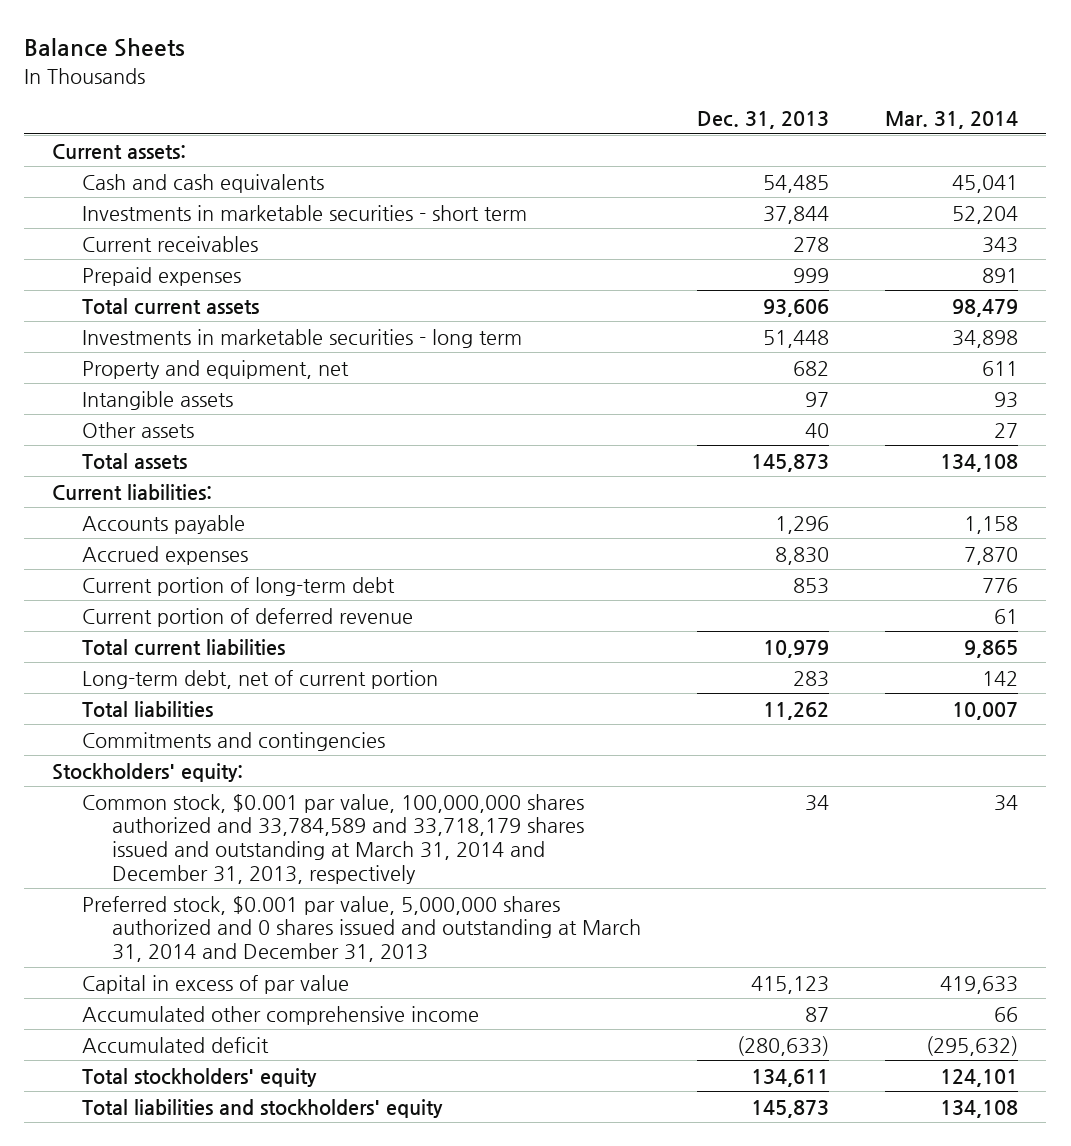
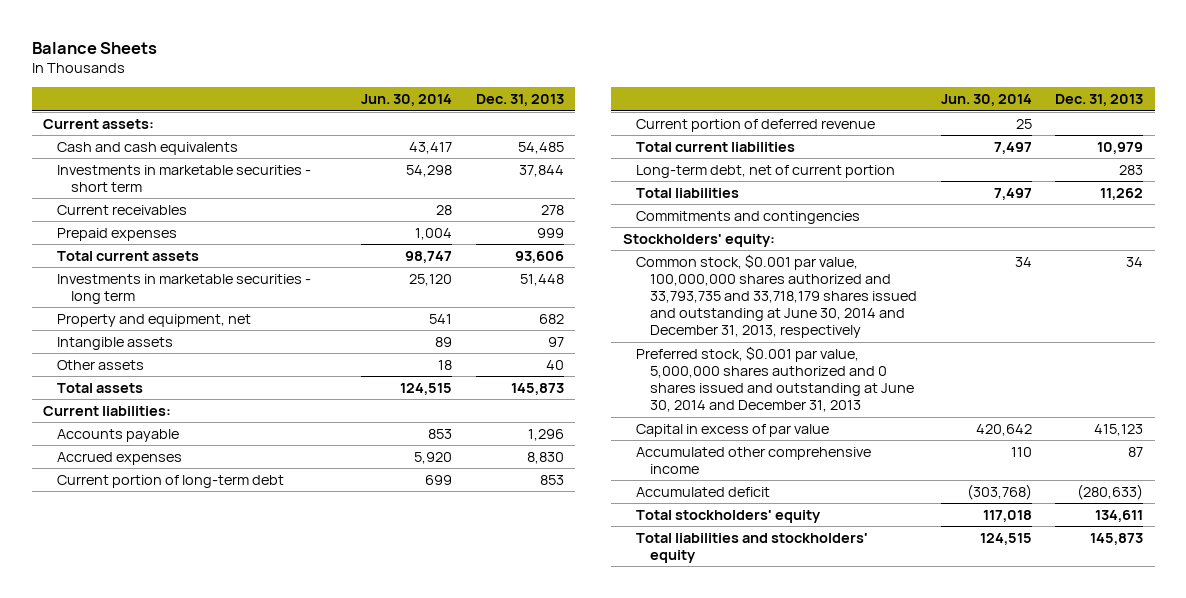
[885,111,1019,130] Mar. 31, 2014 -> none
none -> [361,94,453,107] Jun. 30, 2014
[82,793,585,884] Common stock, $0.001 par value, 100,000,000 shares authorized and 33,784,589 and 33,718,179 shares issued and outstanding at March 31, 2014 and December 31, 2013, respectively -> [636,253,918,339] Common stock, $0.001 par value, 100,000,000 shares authorized and 33,793,735 and 33,718,179 shares issued and outstanding at June 30, 2014 and December 31, 2013, respectively
[82,895,641,963] Preferred stock, $0.001 par value, 5,000,000 shares authorized and 0 shares issued and outstanding at March 31, 2014 and December 31, 2013 -> [636,345,915,413] Preferred stock, $0.001 par value, 5,000,000 shares authorized and 0 shares issued and outstanding at June 30, 2014 and December 31, 2013

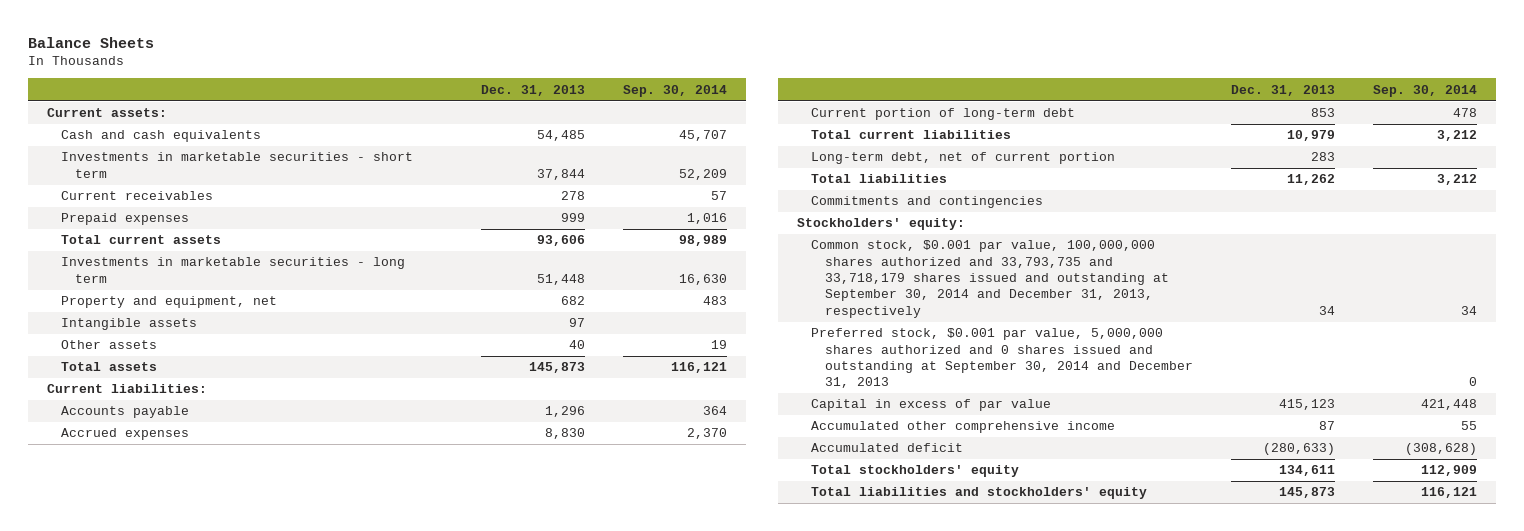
[361,94,453,107] Jun. 30, 2014 -> none
none -> [622,84,727,97] Sep. 30, 2014
[636,118,876,132] Current portion of deferred revenue -> none
[636,253,918,339] Common stock, $0.001 par value, 100,000,000 shares authorized and 33,793,735 and 33,718,179 shares issued and outstanding at June 30, 2014 and December 31, 2013, respectively -> [811,240,1170,318] Common stock, $0.001 par value, 100,000,000 shares authorized and 33,793,735 and 33,718,179 shares issued and outstanding at September 30, 2014 and December 31, 2013, respectively
[636,345,915,413] Preferred stock, $0.001 par value, 5,000,000 shares authorized and 0 shares issued and outstanding at June 30, 2014 and December 31, 2013 -> [811,328,1194,389] Preferred stock, $0.001 par value, 5,000,000 shares authorized and 0 shares issued and outstanding at September 30, 2014 and December 31, 2013

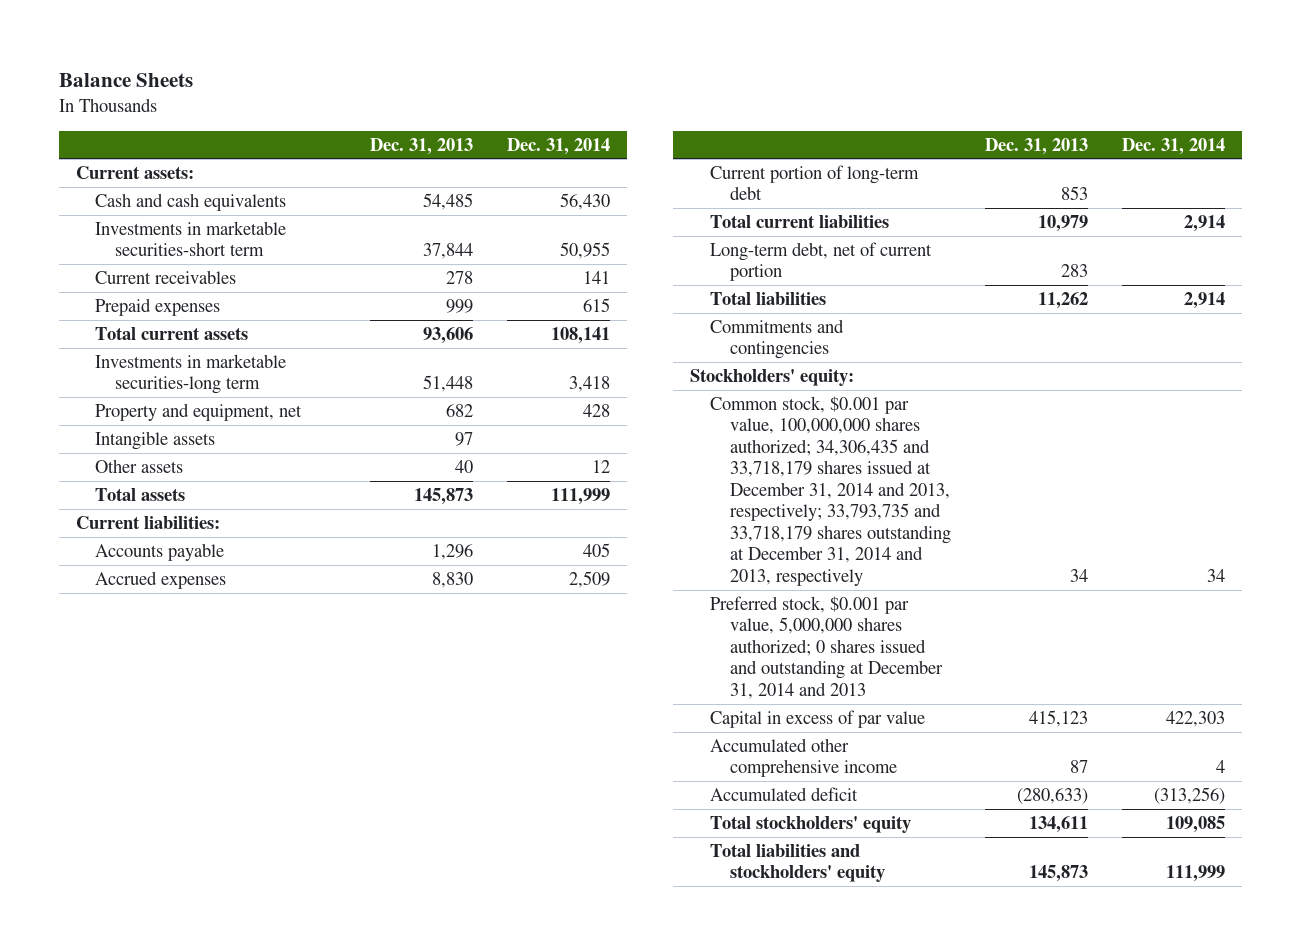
[622,84,727,97] Sep. 30, 2014 -> none
none -> [507,137,611,155] Dec. 31, 2014
[60,152,413,178] Investments in marketable securities - short term -> [95,220,287,257] Investments in marketable securities-short term
[60,257,405,283] Investments in marketable securities - long term -> [95,353,287,395] Investments in marketable securities-long term
[811,240,1170,318] Common stock, $0.001 par value, 100,000,000 shares authorized and 33,793,735 and 33,718,179 shares issued and outstanding at September 30, 2014 and December 31, 2013, respectively -> [709,395,951,586] Common stock, $0.001 par value, 100,000,000 shares authorized; 34,306,435 and 33,718,179 shares issued at December 31, 2014 and 2013, respectively; 33,793,735 and 33,718,179 shares outstanding at December 31, 2014 and 2013, respectively
[811,328,1194,389] Preferred stock, $0.001 par value, 5,000,000 shares authorized and 0 shares issued and outstanding at September 30, 2014 and December 31, 2013 -> [709,595,943,699] Preferred stock, $0.001 par value, 5,000,000 shares authorized; 0 shares issued and outstanding at December 31, 2014 and 2013

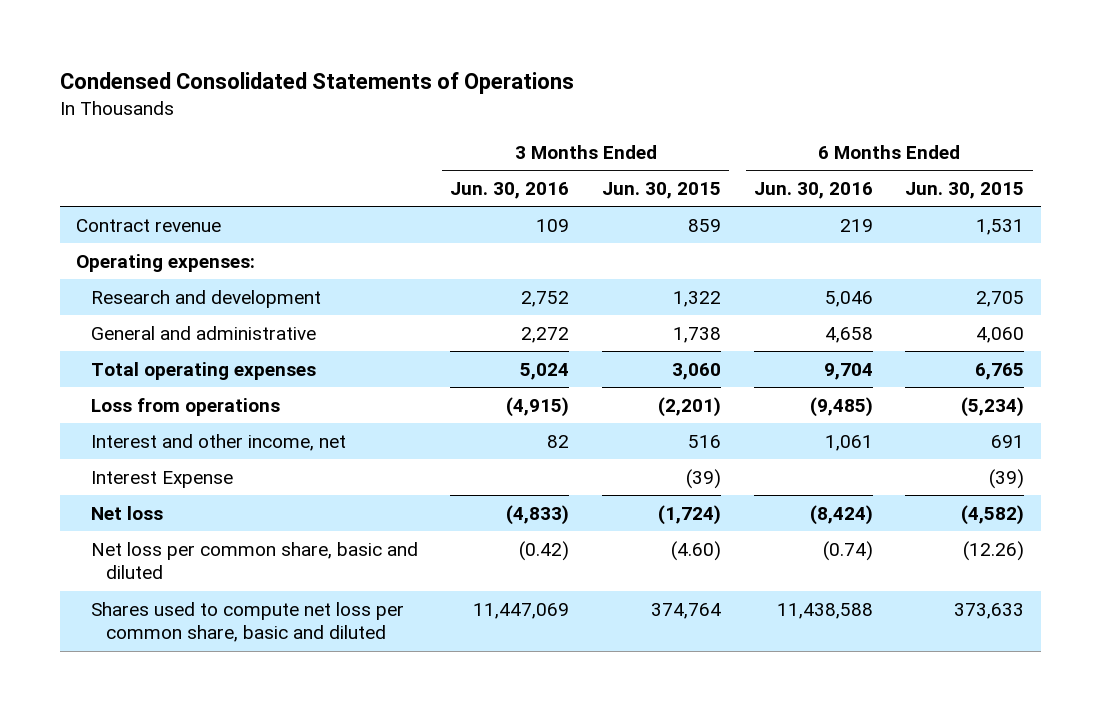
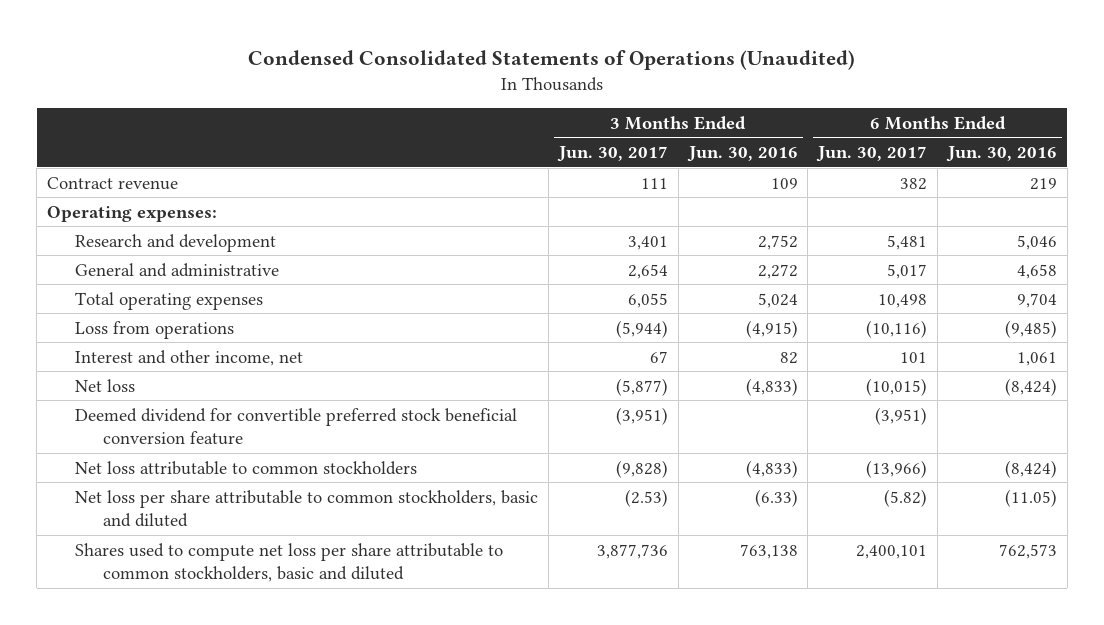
[59,72,574,95] Condensed Consolidated Statements of Operations -> [248,50,856,71] Condensed Consolidated Statements of Operations (Unaudited)
[602,182,722,200] Jun. 30, 2015 -> none
[905,182,1025,200] Jun. 30, 2015 -> none
none -> [556,146,668,163] Jun. 30, 2017
none -> [816,146,928,163] Jun. 30, 2017
[90,470,233,488] Interest Expense -> none
none -> [75,407,518,446] Deemed dividend for convertible preferred stock beneficial conversion feature
none -> [75,460,418,475] Net loss attributable to common stockholders
[90,541,418,580] Net loss per common share, basic and diluted -> [75,489,539,528] Net loss per share attributable to common stockholders, basic and diluted
[519,540,570,561] (0.42) -> [754,488,798,507] (6.33)
[822,540,873,561] (0.74) -> [1004,488,1057,507] (11.05)
[90,601,404,643] Shares used to compute net loss per common share, basic and diluted -> [75,542,504,583] Shares used to compute net loss per share attributable to common stockholders, basic and diluted
[473,602,570,619] 11,447,069 -> [739,543,798,559] 763,138
[776,602,873,619] 11,438,588 -> [998,543,1057,559] 762,573

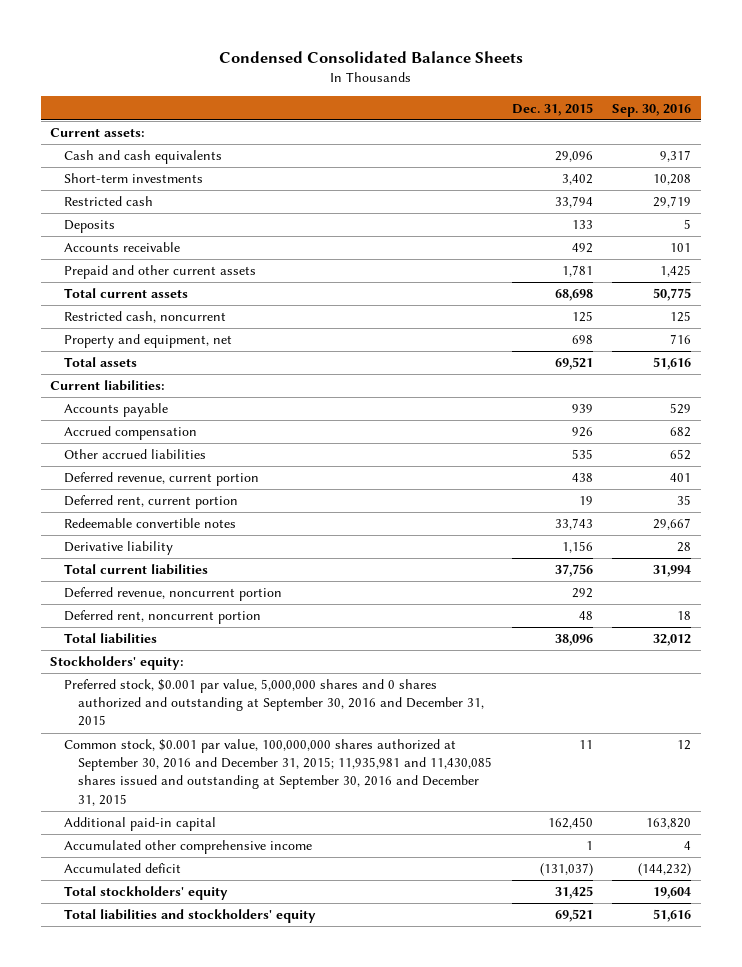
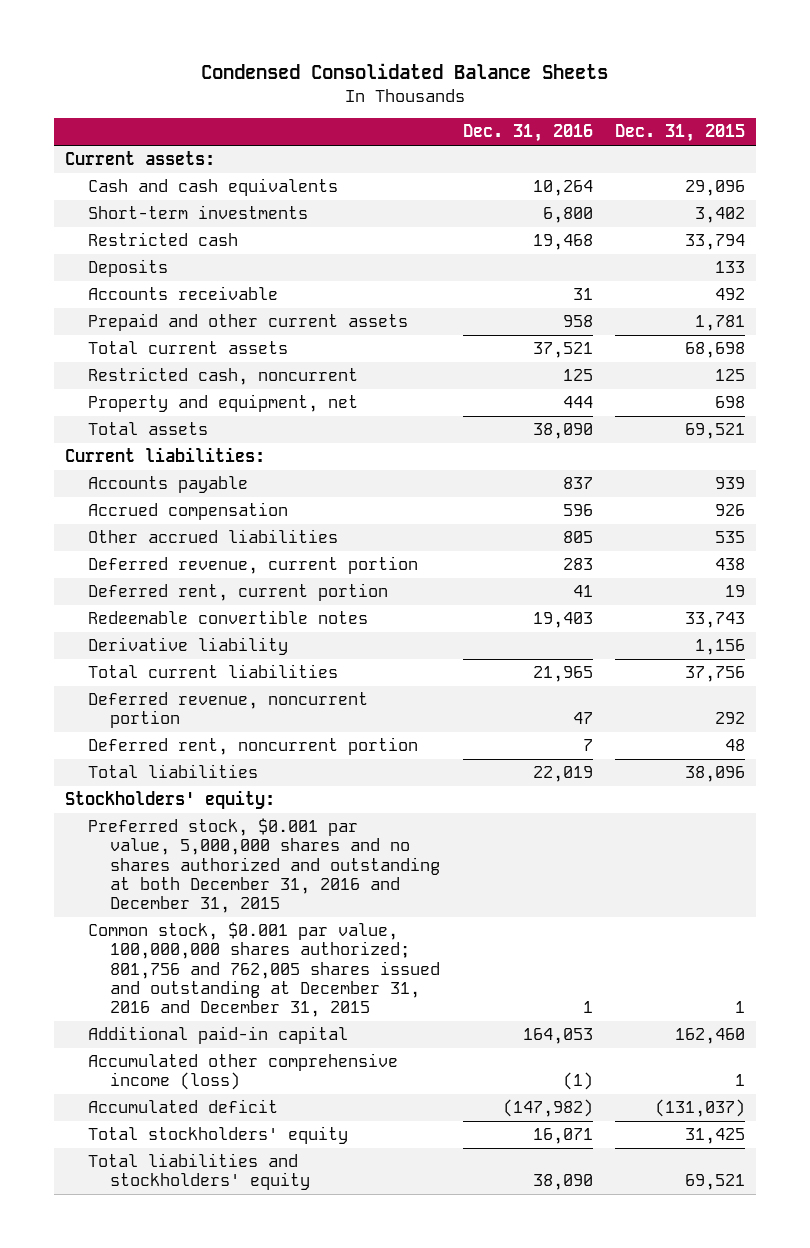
[612,103,692,117] Sep. 30, 2016 -> none
none -> [462,124,593,143] Dec. 31, 2016
[64,679,485,727] Preferred stock, $0.001 par value, 5,000,000 shares and 0 shares authorized and outstanding at September 30, 2016 and December 31, 2015 -> [87,818,441,914] Preferred stock, $0.001 par value, 5,000,000 shares and no shares authorized and outstanding at both December 31, 2016 and December 31, 2015
[64,739,493,806] Common stock, $0.001 par value, 100,000,000 shares authorized at September 30, 2016 and December 31, 2015; 11,935,981 and 11,430,085 shares issued and outstanding at September 30, 2016 and December 31, 2015 -> [87,922,441,1018] Common stock, $0.001 par value, 100,000,000 shares authorized; 801,756 and 762,005 shares issued and outstanding at December 31, 2016 and December 31, 2015
[578,740,593,750] 11 -> [735,1001,746,1014] 1
[547,817,593,830] 162,450 -> [675,1028,746,1045] 162,460
[64,840,313,855] Accumulated other comprehensive income -> [87,1053,398,1091] Accumulated other comprehensive income (loss)

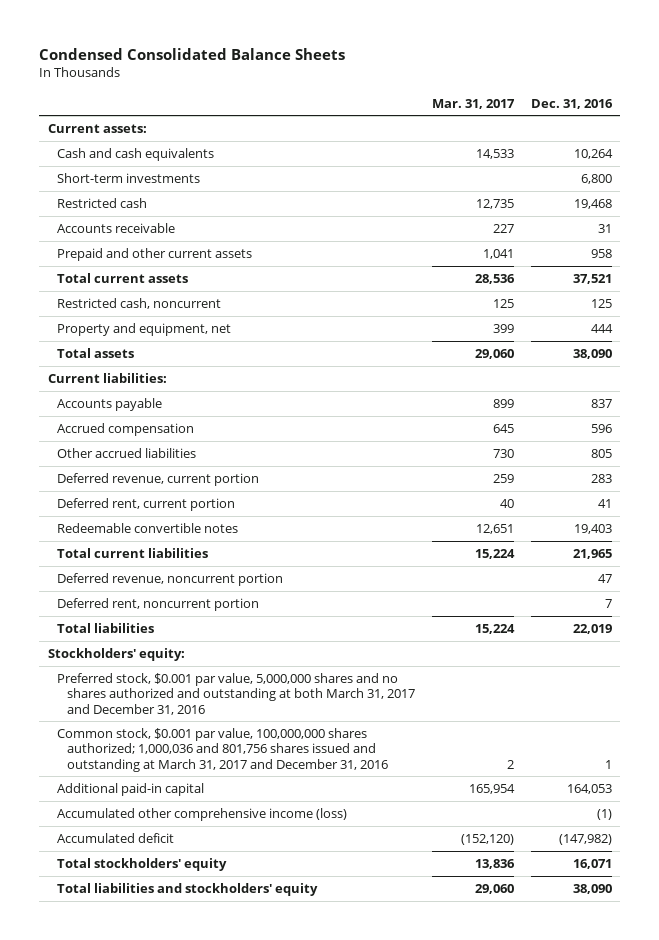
[615,124,746,143] Dec. 31, 2015 -> none
none -> [431,98,515,109] Mar. 31, 2017
[87,259,168,278] Deposits -> none
[87,637,288,656] Derivative liability -> none
[87,818,441,914] Preferred stock, $0.001 par value, 5,000,000 shares and no shares authorized and outstanding at both December 31, 2016 and December 31, 2015 -> [57,673,415,715] Preferred stock, $0.001 par value, 5,000,000 shares and no shares authorized and outstanding at both March 31, 2017 and December 31, 2016
[87,922,441,1018] Common stock, $0.001 par value, 100,000,000 shares authorized; 801,756 and 762,005 shares issued and outstanding at December 31, 2016 and December 31, 2015 -> [57,728,388,772] Common stock, $0.001 par value, 100,000,000 shares authorized; 1,000,036 and 801,756 shares issued and outstanding at March 31, 2017 and December 31, 2016

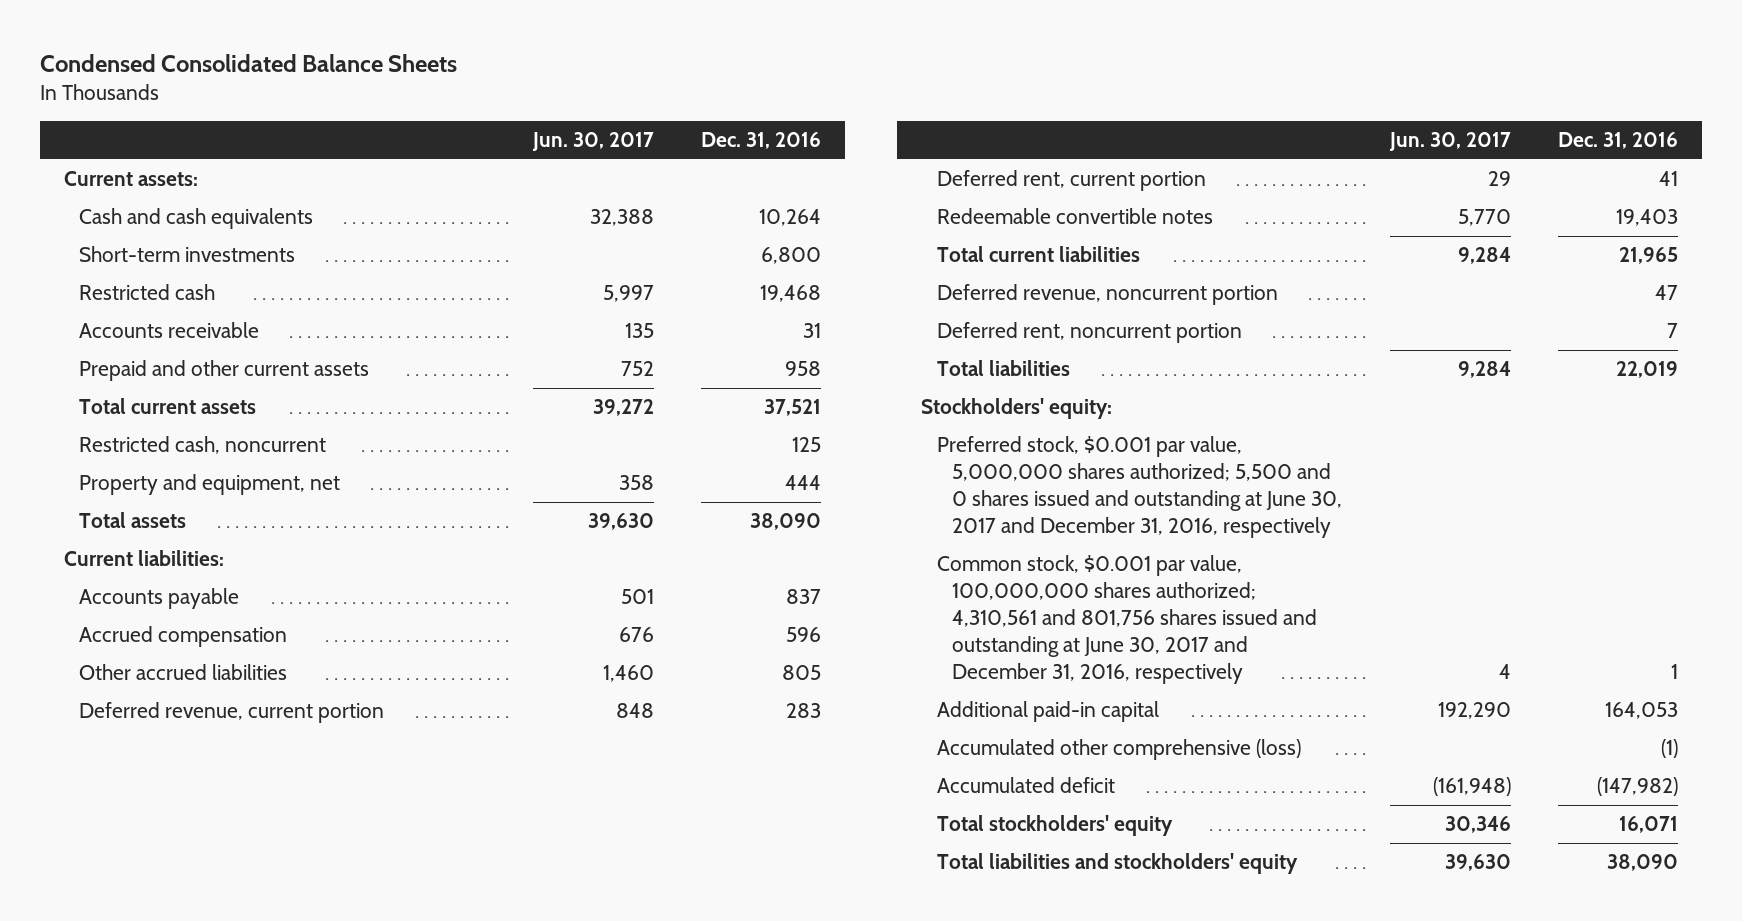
[431,98,515,109] Mar. 31, 2017 -> none
none -> [531,132,654,152] Jun. 30, 2017
[57,673,415,715] Preferred stock, $0.001 par value, 5,000,000 shares and no shares authorized and outstanding at both March 31, 2017 and December 31, 2016 -> [936,436,1343,538] Preferred stock, $0.001 par value, 5,000,000 shares authorized; 5,500 and 0 shares issued and outstanding at June 30, 2017 and December 31, 2016, respectively
[57,728,388,772] Common stock, $0.001 par value, 100,000,000 shares authorized; 1,000,036 and 801,756 shares issued and outstanding at March 31, 2017 and December 31, 2016 -> [936,555,1318,684] Common stock, $0.001 par value, 100,000,000 shares authorized; 4,310,561 and 801,756 shares issued and outstanding at June 30, 2017 and December 31, 2016, respectively
[57,808,348,822] Accumulated other comprehensive income (loss) -> [936,739,1301,761] Accumulated other comprehensive (loss)

